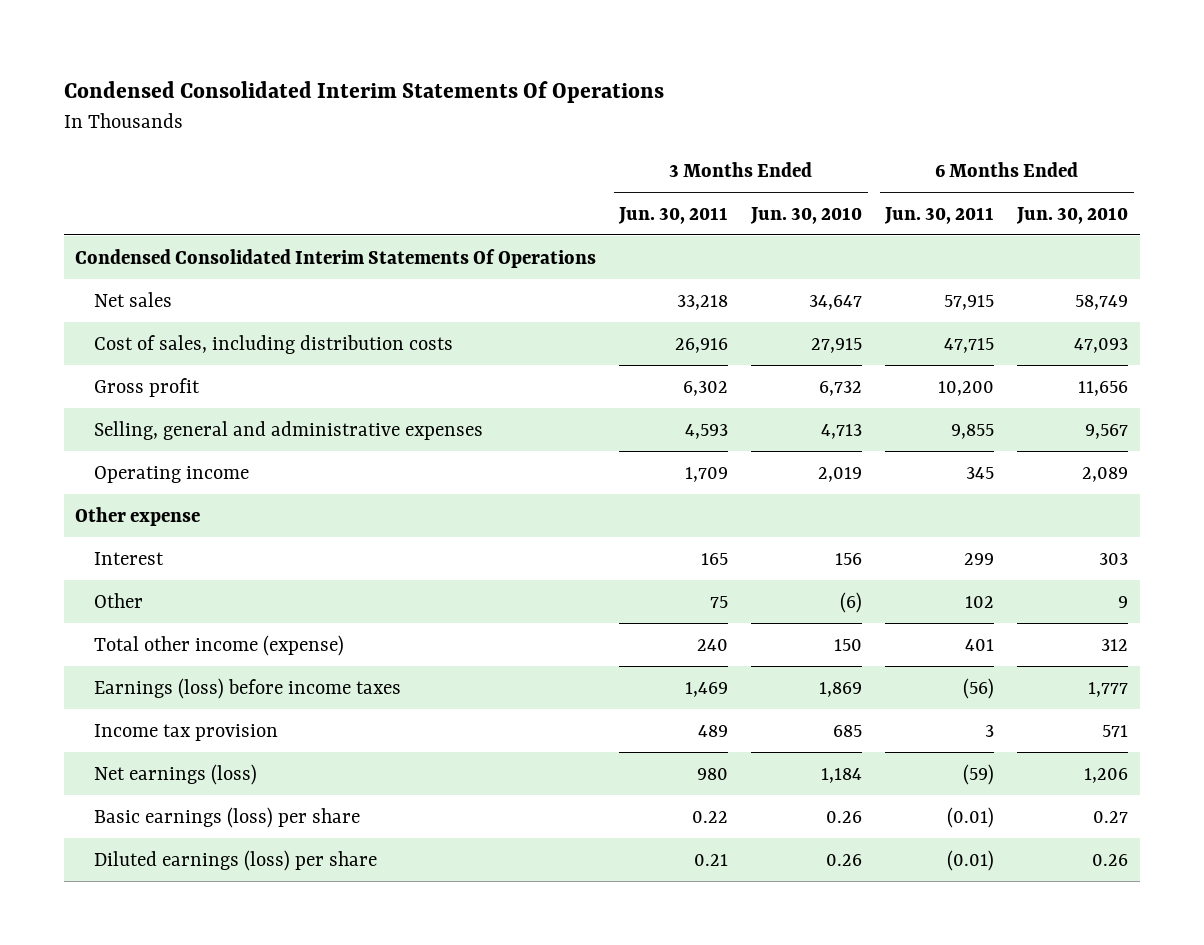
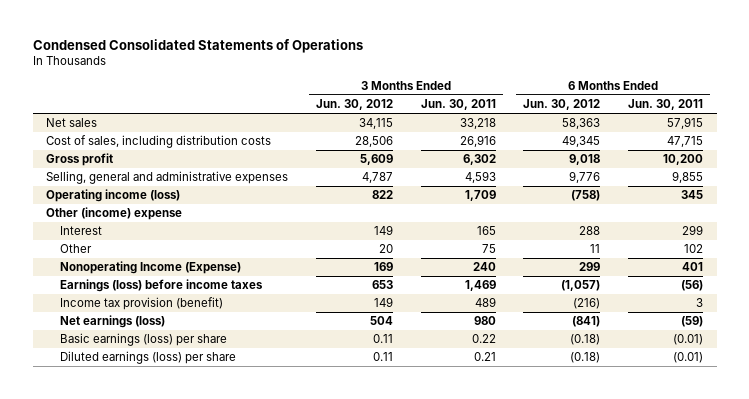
[63,80,664,103] Condensed Consolidated Interim Statements Of Operations -> [32,39,363,54] Condensed Consolidated Statements of Operations
[750,206,863,224] Jun. 30, 2010 -> none
[1016,206,1129,224] Jun. 30, 2010 -> none
none -> [315,99,393,111] Jun. 30, 2012
none -> [523,99,601,111] Jun. 30, 2012
[75,248,597,268] Condensed Consolidated Interim Statements Of Operations -> none
[94,465,250,483] Operating income -> [46,189,181,203] Operating income (loss)
[75,506,201,526] Other expense -> [46,207,183,221] Other (income) expense
[94,634,345,656] Total other income (expense) -> [59,261,241,275] Nonoperating Income (Expense)
[94,723,279,741] Income tax provision -> [59,297,223,311] Income tax provision (benefit)

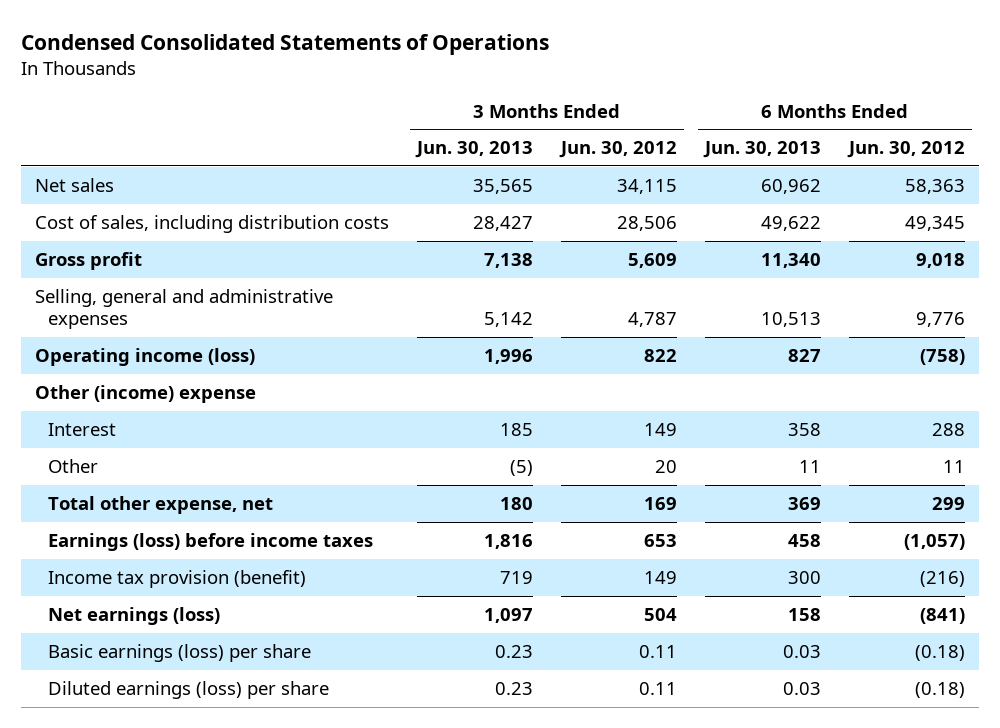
[420,99,496,111] Jun. 30, 2011 -> none
[627,99,703,111] Jun. 30, 2011 -> none
none -> [415,141,534,159] Jun. 30, 2013
none -> [702,141,821,159] Jun. 30, 2013
[59,261,241,275] Nonoperating Income (Expense) -> [48,495,274,514] Total other expense, net

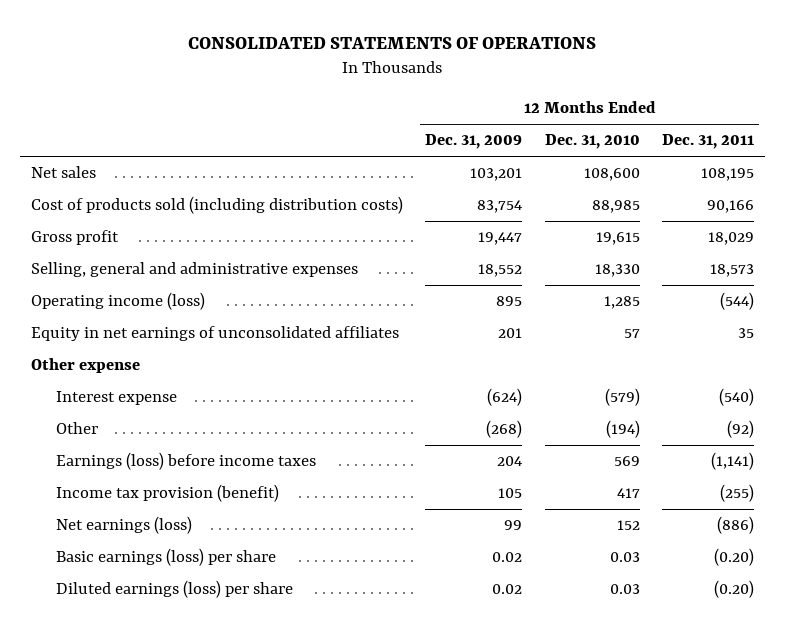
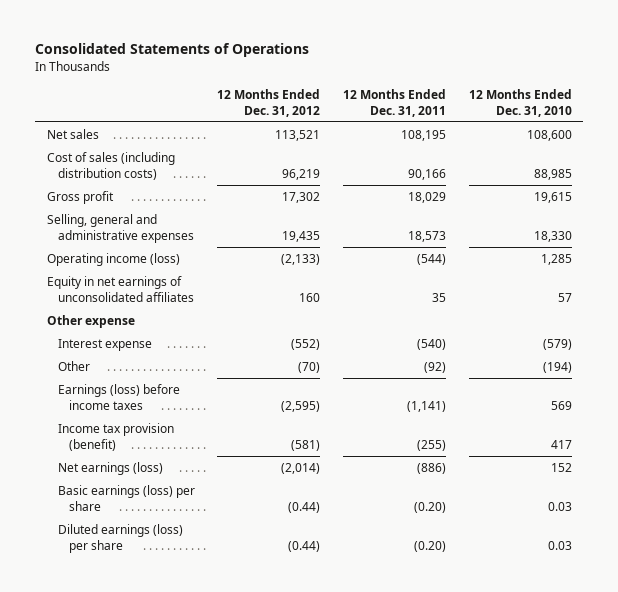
[188,36,597,49] CONSOLIDATED STATEMENTS OF OPERATIONS -> [35,43,310,58] Consolidated Statements of Operations
[425,134,523,150] Dec. 31, 2009 -> none
none -> [217,88,321,117] 12 Months Ended Dec. 31, 2012
[30,196,403,215] Cost of products sold (including distribution costs) -> [46,151,175,180] Cost of sales (including distribution costs)

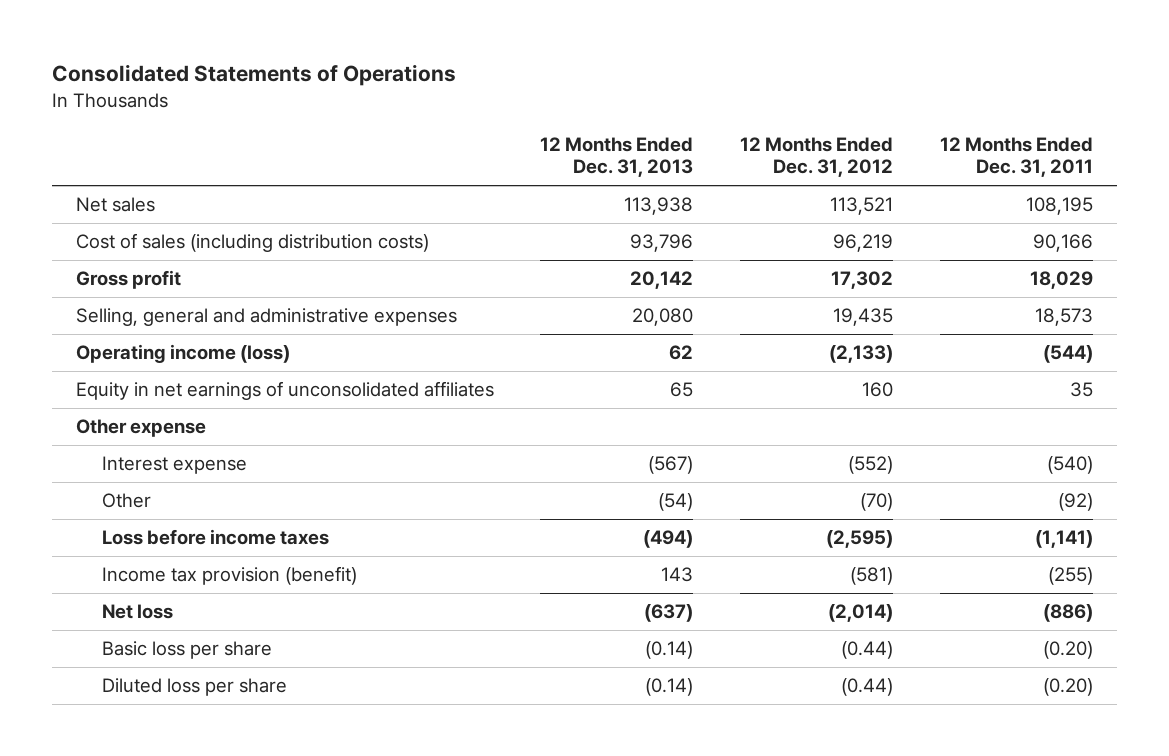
[468,88,572,117] 12 Months Ended Dec. 31, 2010 -> none
none -> [540,136,694,178] 12 Months Ended Dec. 31, 2013
[57,383,180,410] Earnings (loss) before income taxes -> [101,529,329,546] Loss before income taxes
[57,461,163,475] Net earnings (loss) -> [101,604,173,620] Net loss
[57,484,195,511] Basic earnings (loss) per share -> [101,641,272,660] Basic loss per share
[57,523,183,553] Diluted earnings (loss) per share -> [101,678,287,697] Diluted loss per share

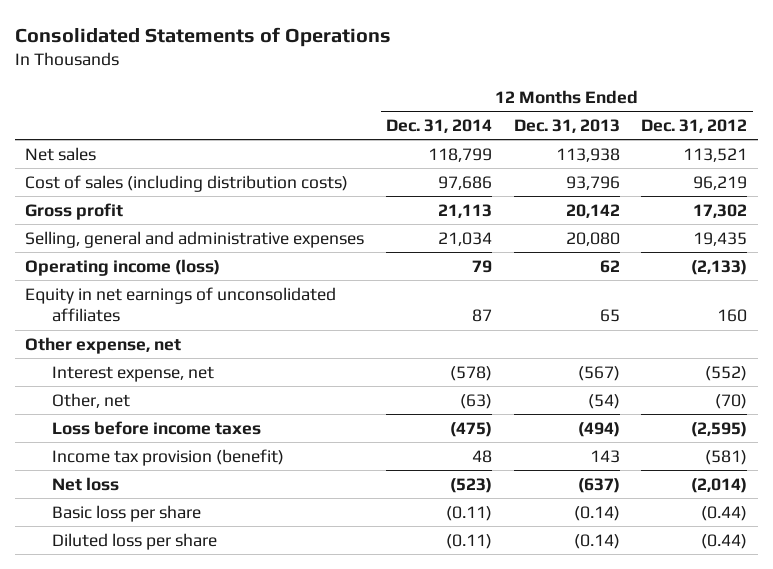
[940,136,1094,178] 12 Months Ended Dec. 31, 2011 -> none
none -> [386,118,493,133] Dec. 31, 2014
[75,419,206,438] Other expense -> [25,336,182,354] Other expense, net
[101,456,247,475] Interest expense -> [51,365,214,382] Interest expense, net
[101,493,151,509] Other -> [51,392,130,408] Other, net

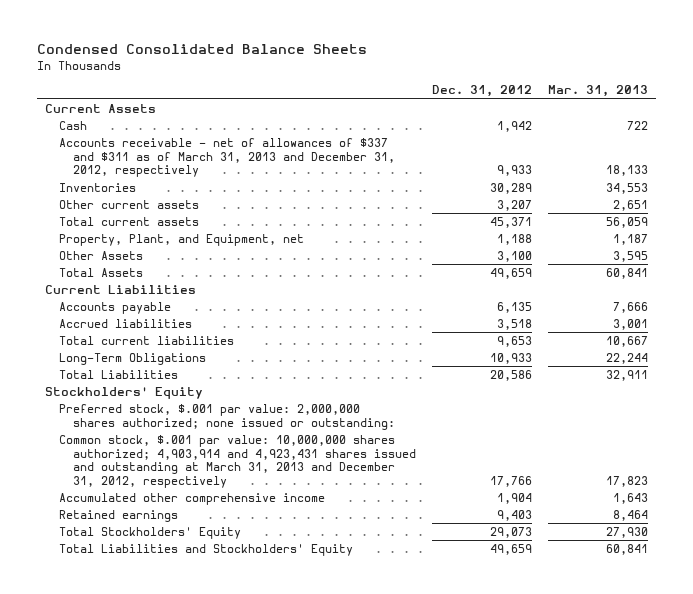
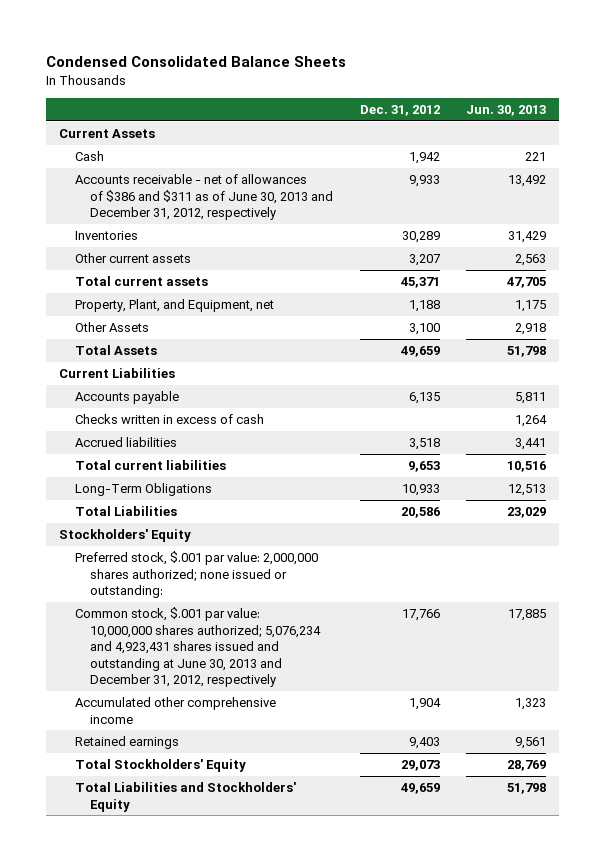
[547,85,648,98] Mar. 31, 2013 -> none
none -> [466,104,547,116] Jun. 30, 2013
[58,137,395,178] Accounts receivable - net of allowances of $337 and $311 as of March 31, 2013 and December 31, 2012, respectively -> [74,174,333,221] Accounts receivable - net of allowances of $386 and $311 as of June 30, 2013 and December 31, 2012, respectively
none -> [74,414,264,425] Checks written in excess of cash
[58,434,416,489] Common stock, $.001 par value: 10,000,000 shares authorized; 4,903,914 and 4,923,431 shares issued and outstanding at March 31, 2013 and December 31, 2012, respectively -> [74,607,321,688] Common stock, $.001 par value: 10,000,000 shares authorized; 5,076,234 and 4,923,431 shares issued and outstanding at June 30, 2013 and December 31, 2012, respectively

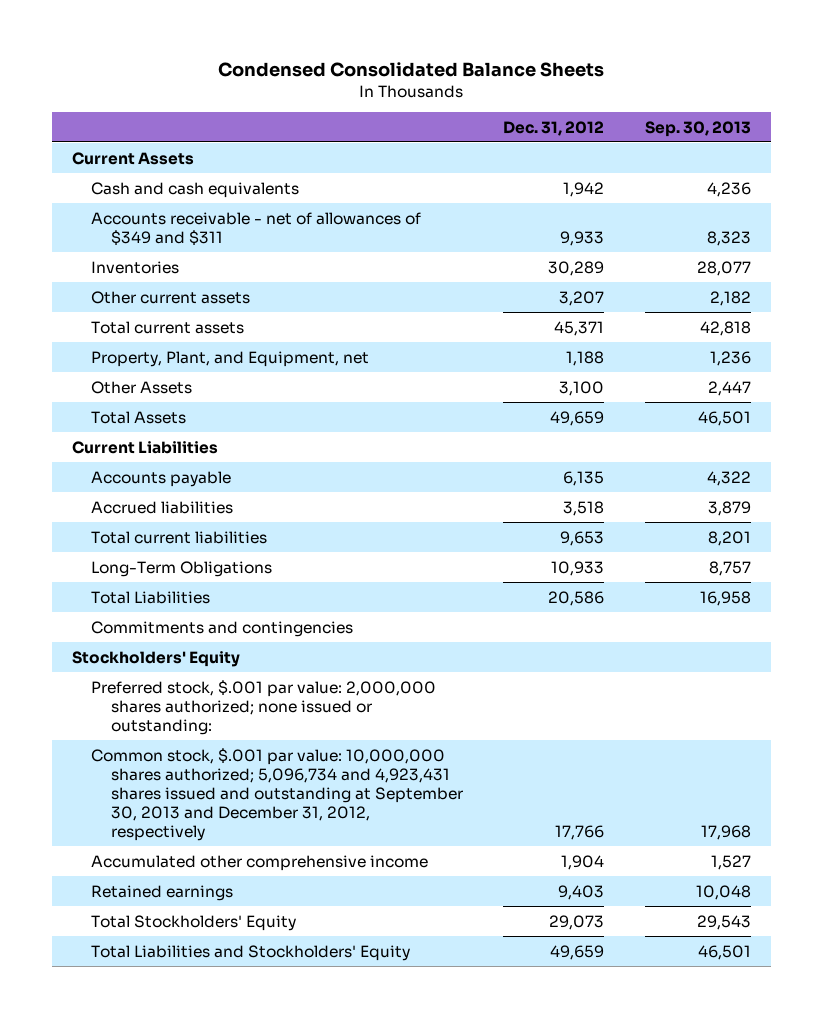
[466,104,547,116] Jun. 30, 2013 -> none
none -> [644,120,751,137] Sep. 30, 2013
[74,151,104,162] Cash -> [91,181,300,198] Cash and cash equivalents
[74,174,333,221] Accounts receivable - net of allowances of $386 and $311 as of June 30, 2013 and December 31, 2012, respectively -> [91,211,422,245] Accounts receivable - net of allowances of $349 and $311
[74,414,264,425] Checks written in excess of cash -> none
none -> [91,620,354,637] Commitments and contingencies
[74,607,321,688] Common stock, $.001 par value: 10,000,000 shares authorized; 5,076,234 and 4,923,431 shares issued and outstanding at June 30, 2013 and December 31, 2012, respectively -> [91,747,463,842] Common stock, $.001 par value: 10,000,000 shares authorized; 5,096,734 and 4,923,431 shares issued and outstanding at September 30, 2013 and December 31, 2012, respectively

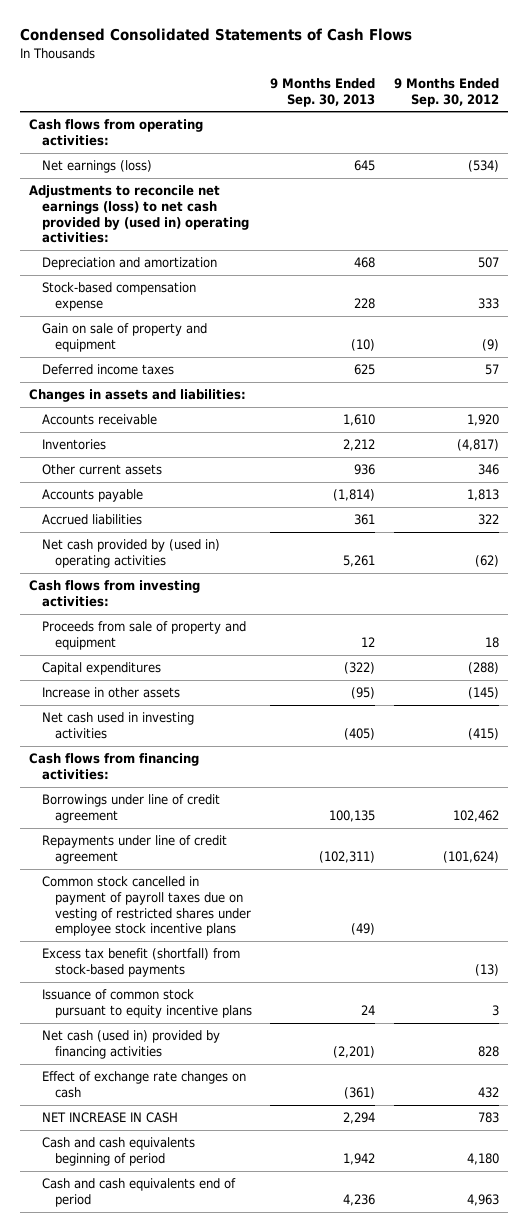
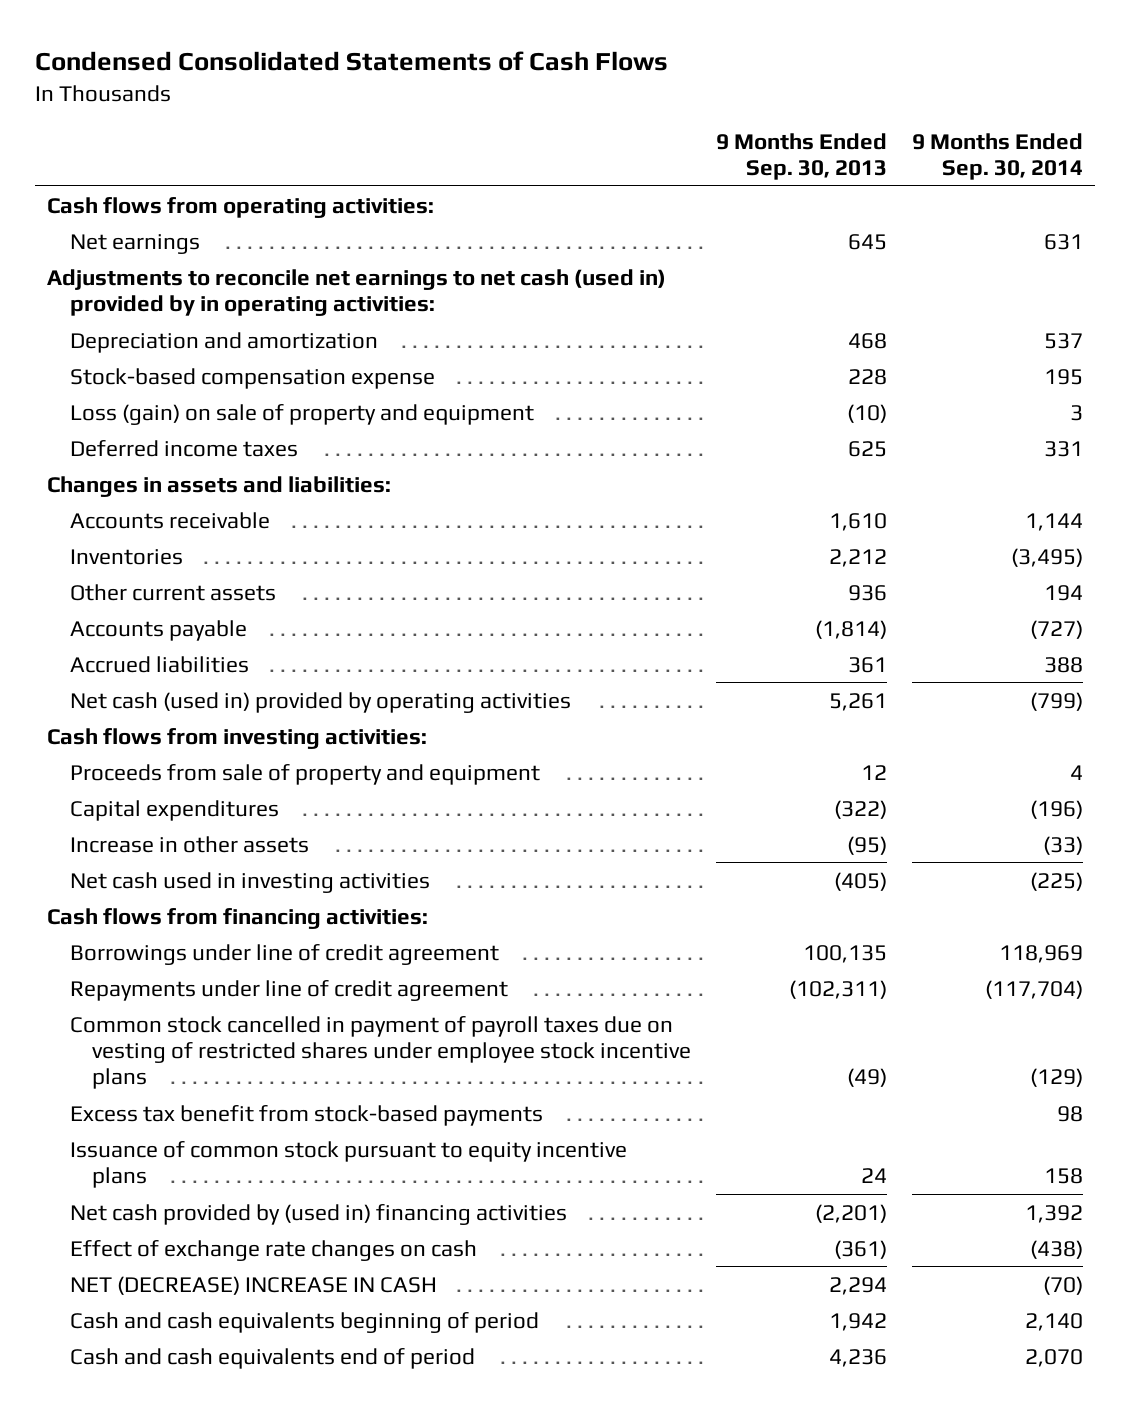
[394,77,500,107] 9 Months Ended Sep. 30, 2012 -> none
none -> [911,132,1083,181] 9 Months Ended Sep. 30, 2014
[41,160,152,174] Net earnings (loss) -> [69,233,200,254] Net earnings
[29,185,249,244] Adjustments to reconcile net earnings (loss) to net cash provided by (used in) operating activities: -> [47,268,667,316] Adjustments to reconcile net earnings to net cash (used in) provided by in operating activities:
[41,323,207,352] Gain on sale of property and equipment -> [69,403,534,425] Loss (gain) on sale of property and equipment
[41,539,220,568] Net cash provided by (used in) operating activities -> [69,691,571,713] Net cash (used in) provided by operating activities
[41,948,240,977] Excess tax benefit (shortfall) from stock-based payments -> [69,1104,543,1126] Excess tax benefit from stock-based payments
[41,1030,220,1059] Net cash (used in) provided by financing activities -> [69,1203,567,1225] Net cash provided by (used in) financing activities
[41,1112,178,1124] NET INCREASE IN CASH -> [69,1275,437,1295] NET (DECREASE) INCREASE IN CASH

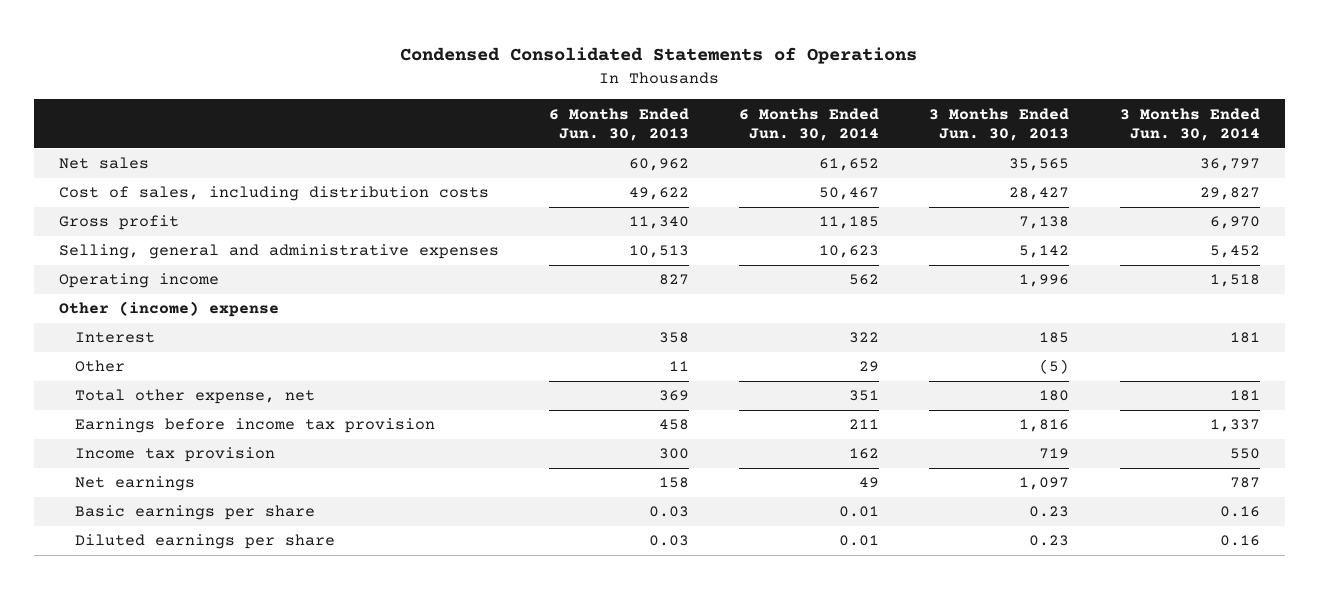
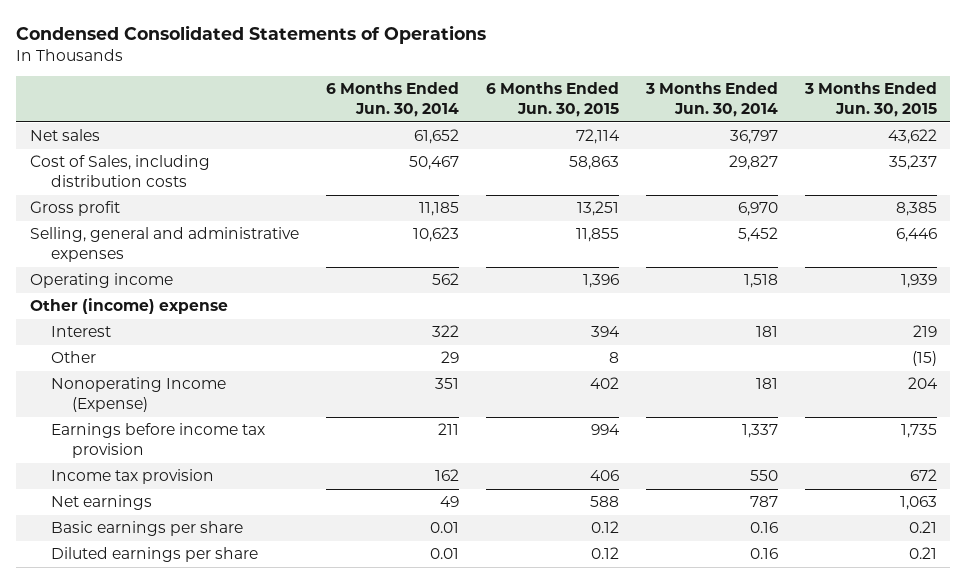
[549,107,690,142] 6 Months Ended Jun. 30, 2013 -> none
[929,107,1070,142] 3 Months Ended Jun. 30, 2013 -> none
none -> [485,82,619,118] 6 Months Ended Jun. 30, 2015
none -> [803,82,937,118] 3 Months Ended Jun. 30, 2015
[59,186,490,202] Cost of sales, including distribution costs -> [29,155,210,188] Cost of Sales, including distribution costs
[75,389,316,405] Total other expense, net -> [50,377,226,413] Nonoperating Income (Expense)

